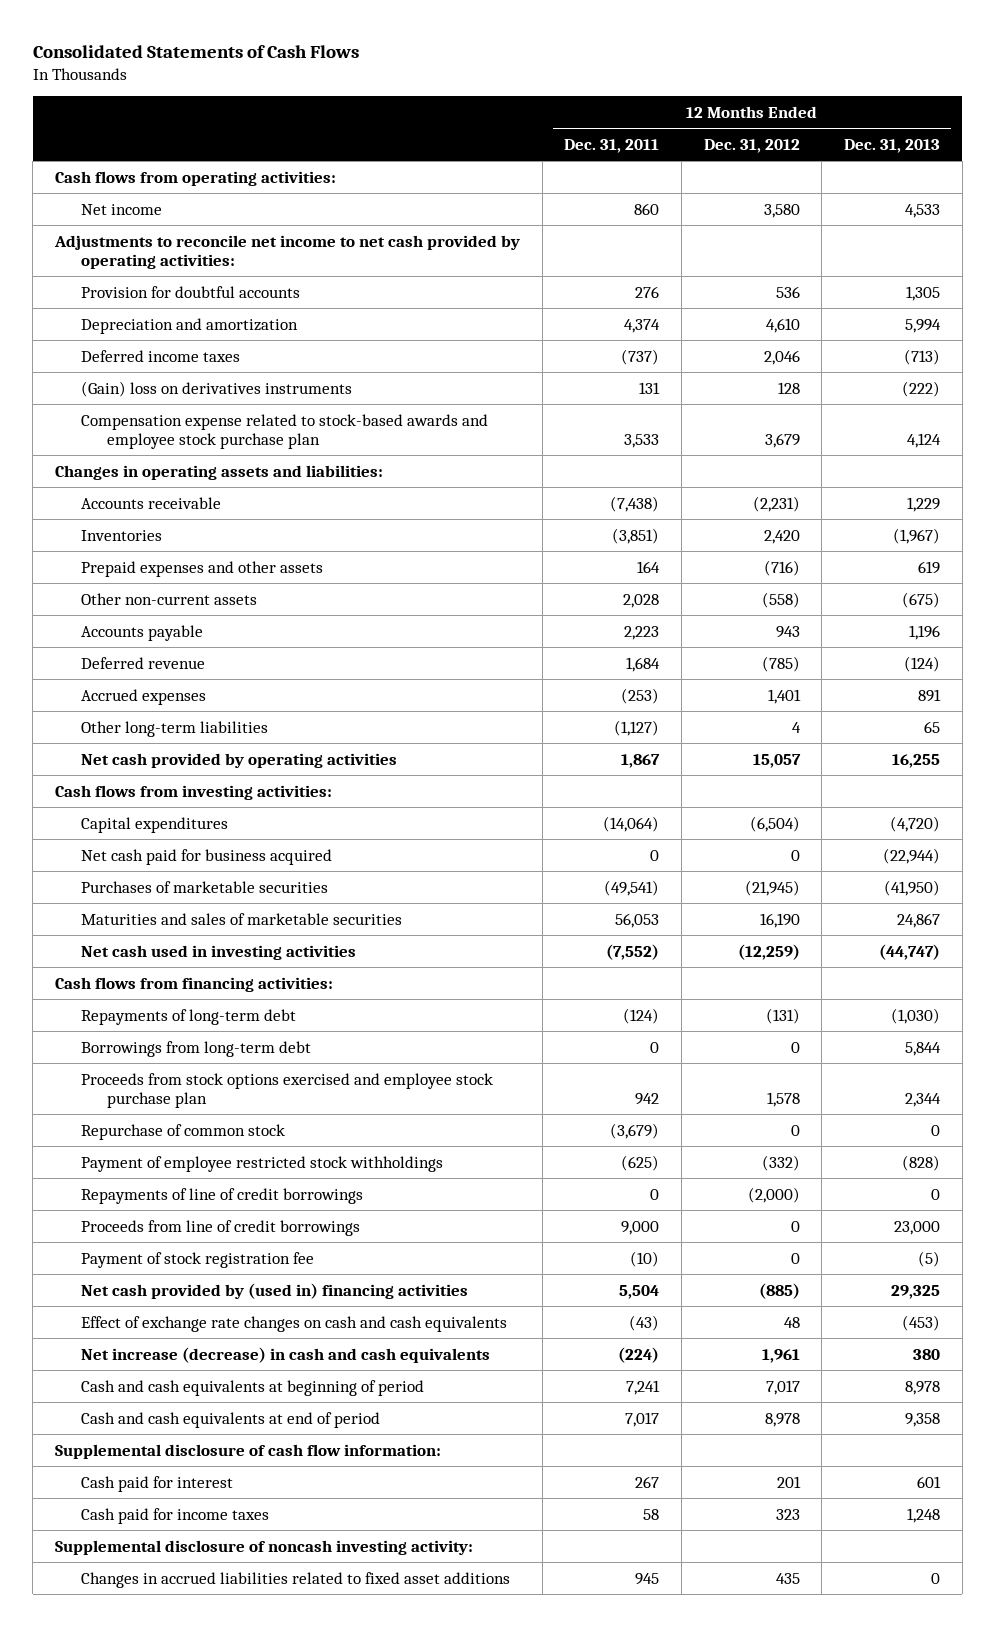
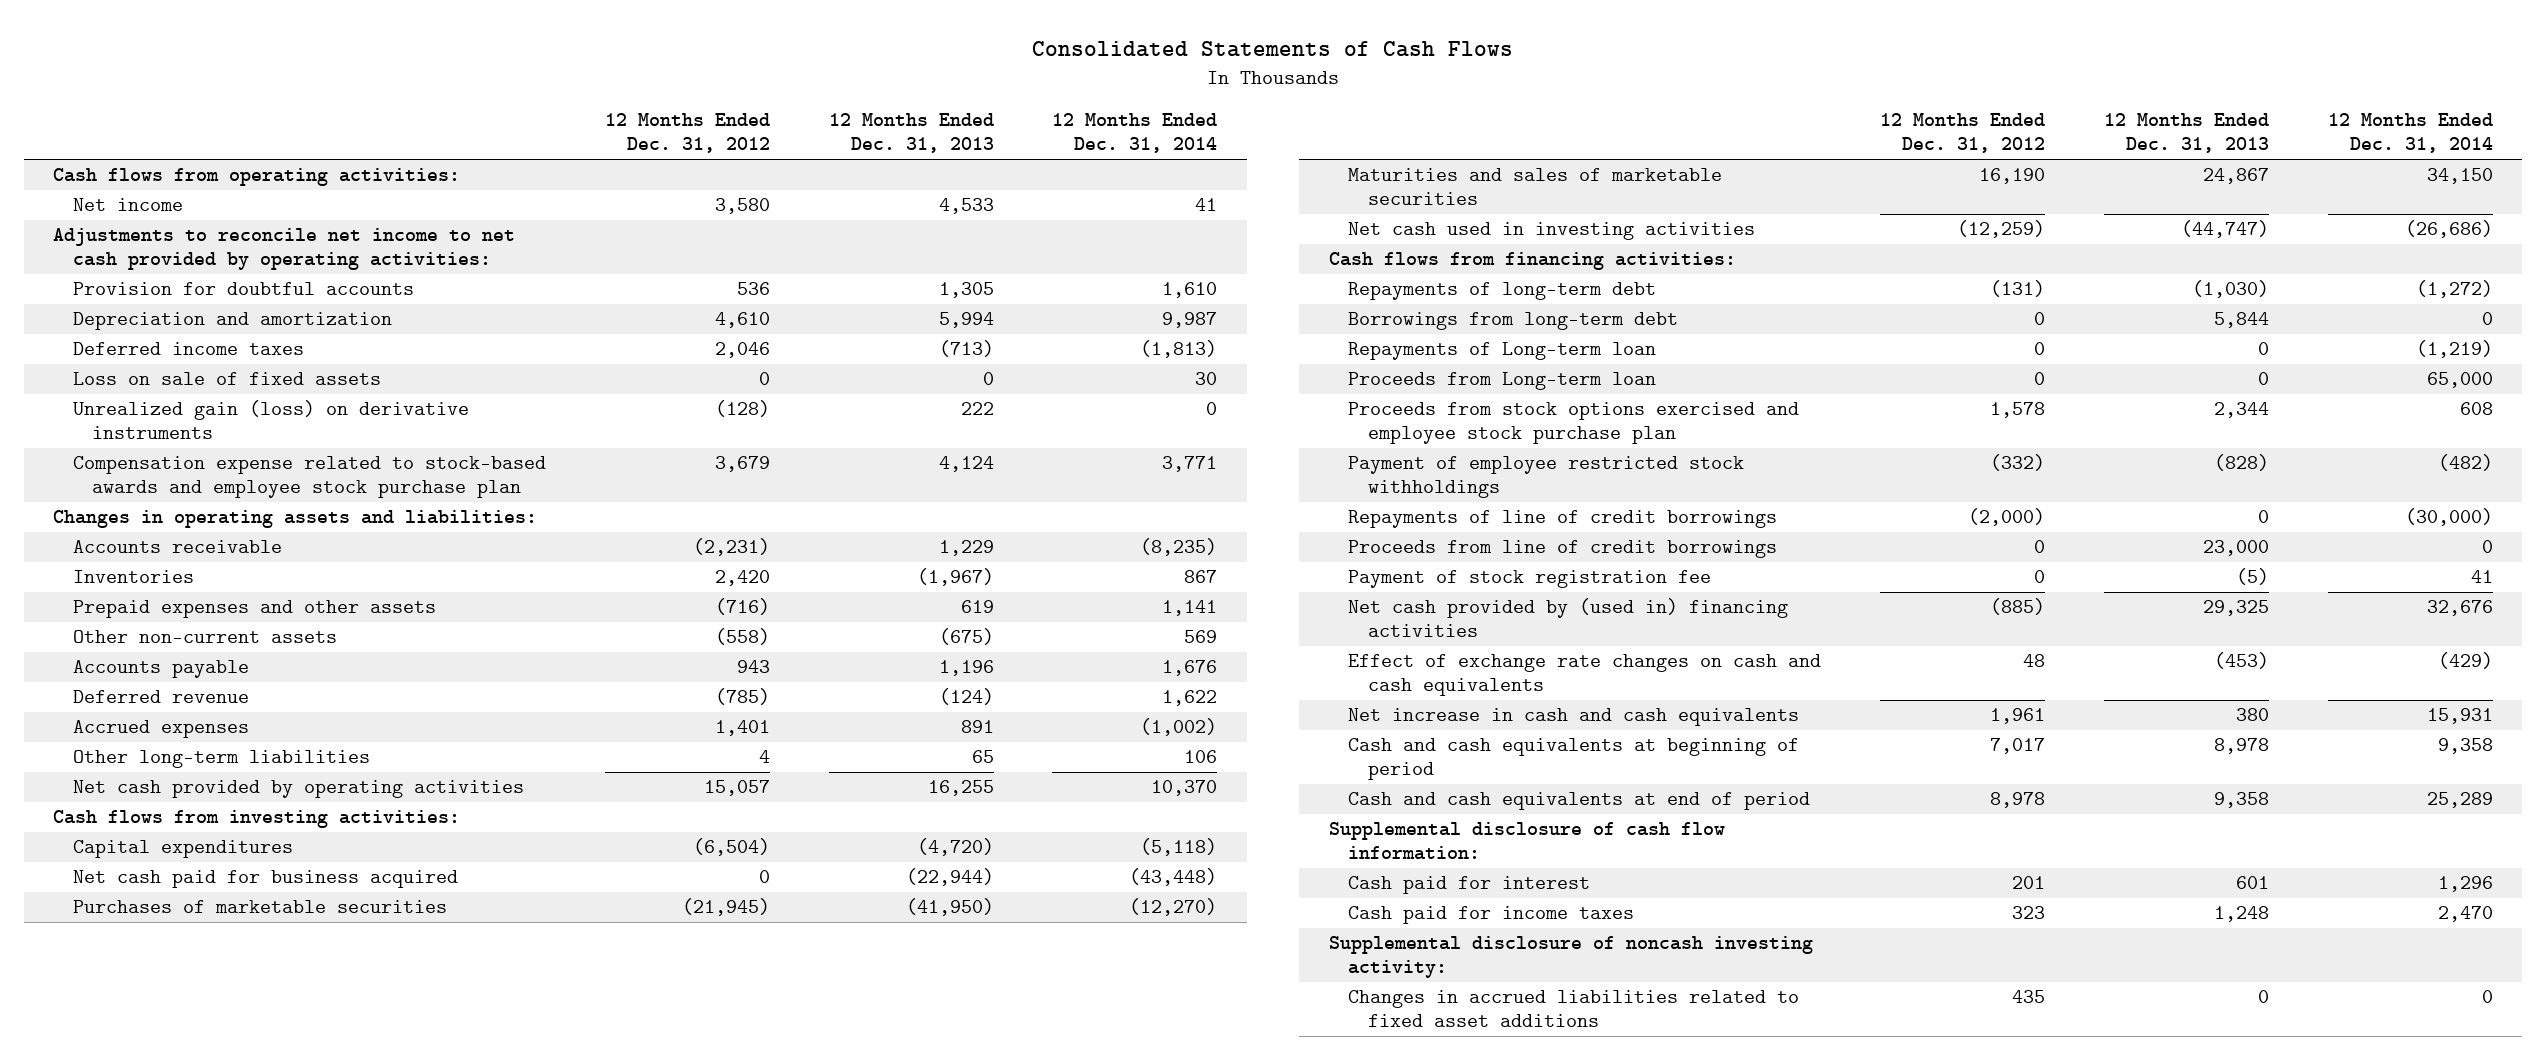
[564,138,660,153] Dec. 31, 2011 -> none
none -> [1052,113,1218,154] 12 Months Ended Dec. 31, 2014
none -> [72,372,381,386] Loss on sale of fixed assets
[80,380,352,397] (Gain) loss on derivatives instruments -> [72,400,469,440] Unrealized gain (loss) on derivative instruments
[777,381,800,394] 128 -> [714,400,770,418] (128)
[902,380,941,397] (222) -> [960,402,994,416] 222
none -> [1348,342,1657,361] Repayments of Long-term loan
none -> [1348,372,1657,391] Proceeds from Long-term loan
[80,1123,285,1140] Repurchase of common stock -> none
[80,1346,490,1363] Net increase (decrease) in cash and cash equivalents -> [1348,708,1800,727] Net increase in cash and cash equivalents

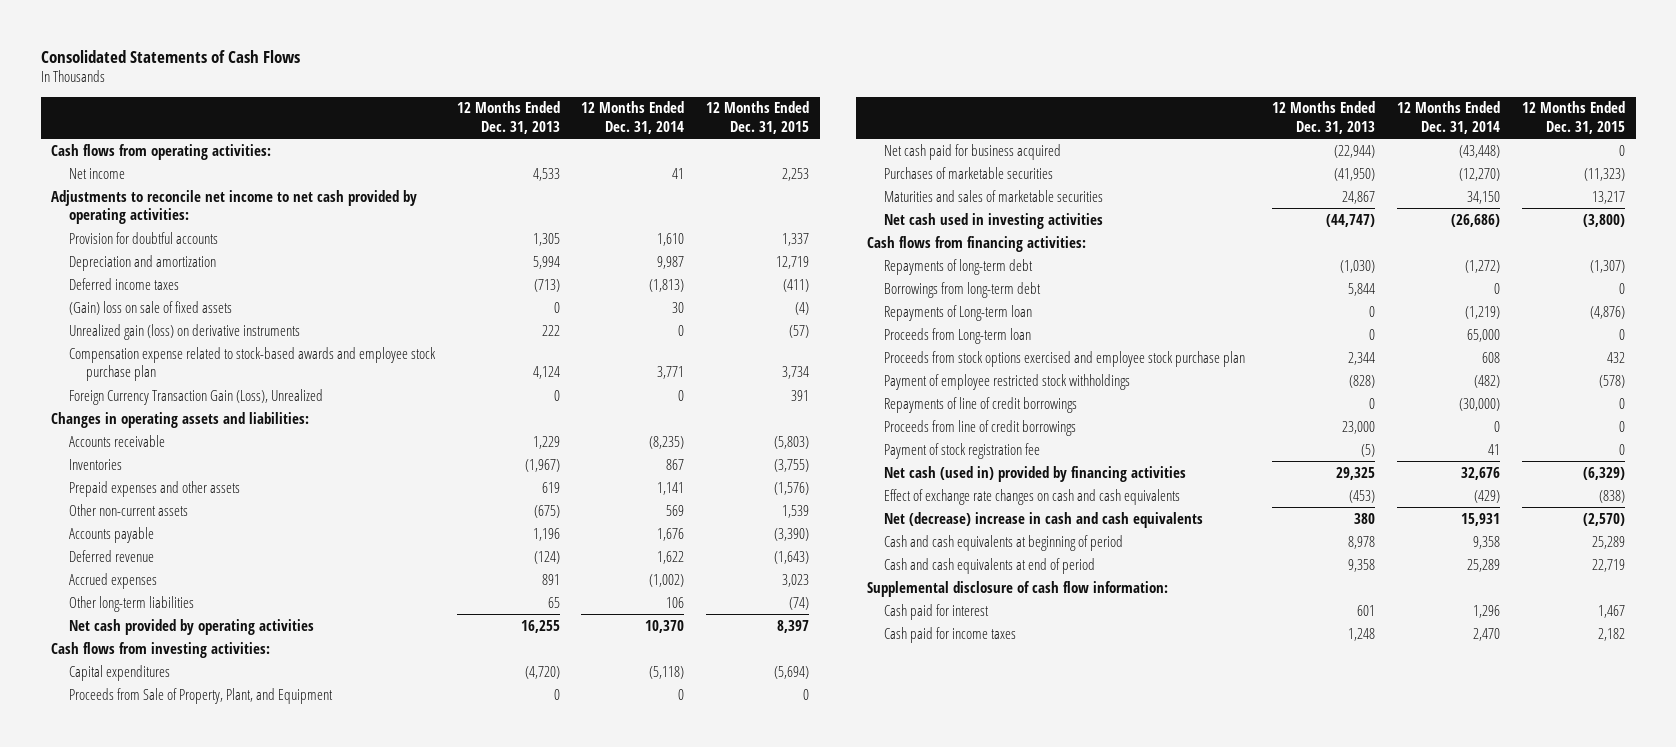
[604,113,770,154] 12 Months Ended Dec. 31, 2012 -> none
none -> [706,101,810,134] 12 Months Ended Dec. 31, 2015
[72,372,381,386] Loss on sale of fixed assets -> [68,300,232,315] (Gain) loss on sale of fixed assets
none -> [68,388,323,405] Foreign Currency Transaction Gain (Loss), Unrealized
none -> [68,687,333,704] Proceeds from Sale of Property, Plant, and Equipment
[1348,598,1789,638] Net cash provided by (used in) financing activities -> [884,465,1187,482] Net cash (used in) provided by financing activities
[1348,708,1800,727] Net increase in cash and cash equivalents -> [884,511,1204,528] Net (decrease) increase in cash and cash equivalents
[1328,936,1813,979] Supplemental disclosure of noncash investing activity: -> none
[1348,990,1800,1028] Changes in accrued liabilities related to fixed asset additions -> none

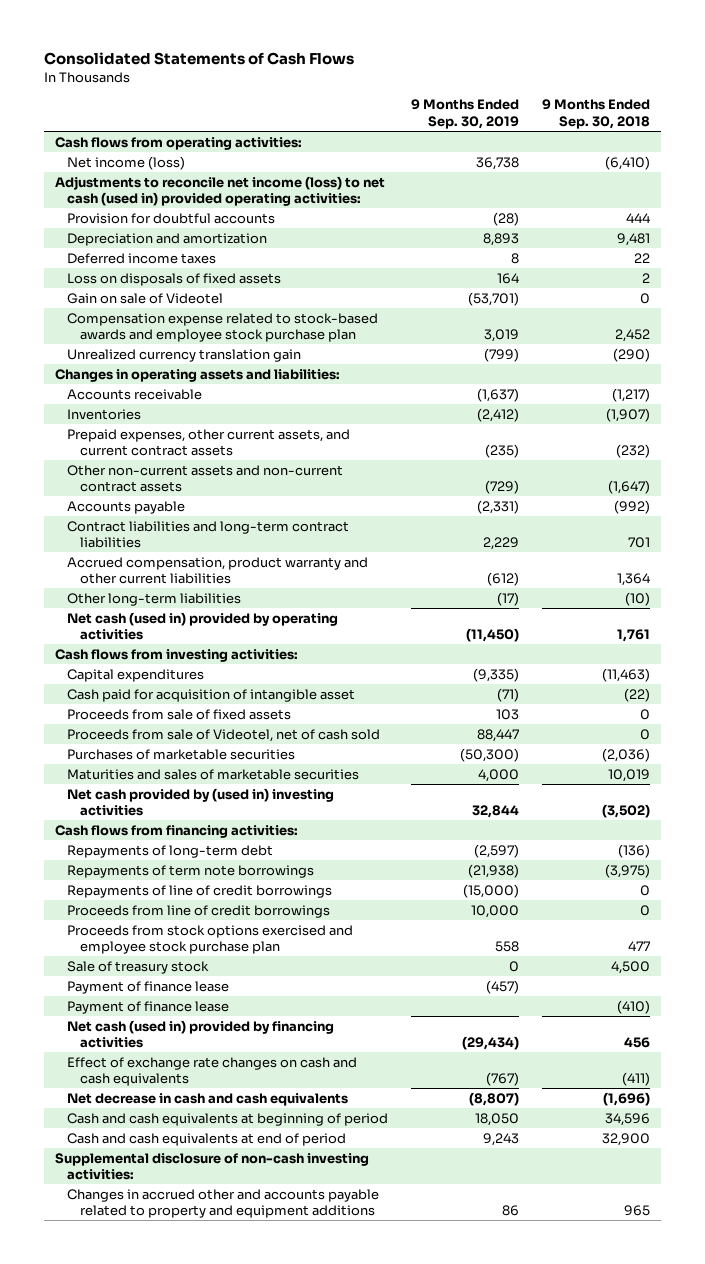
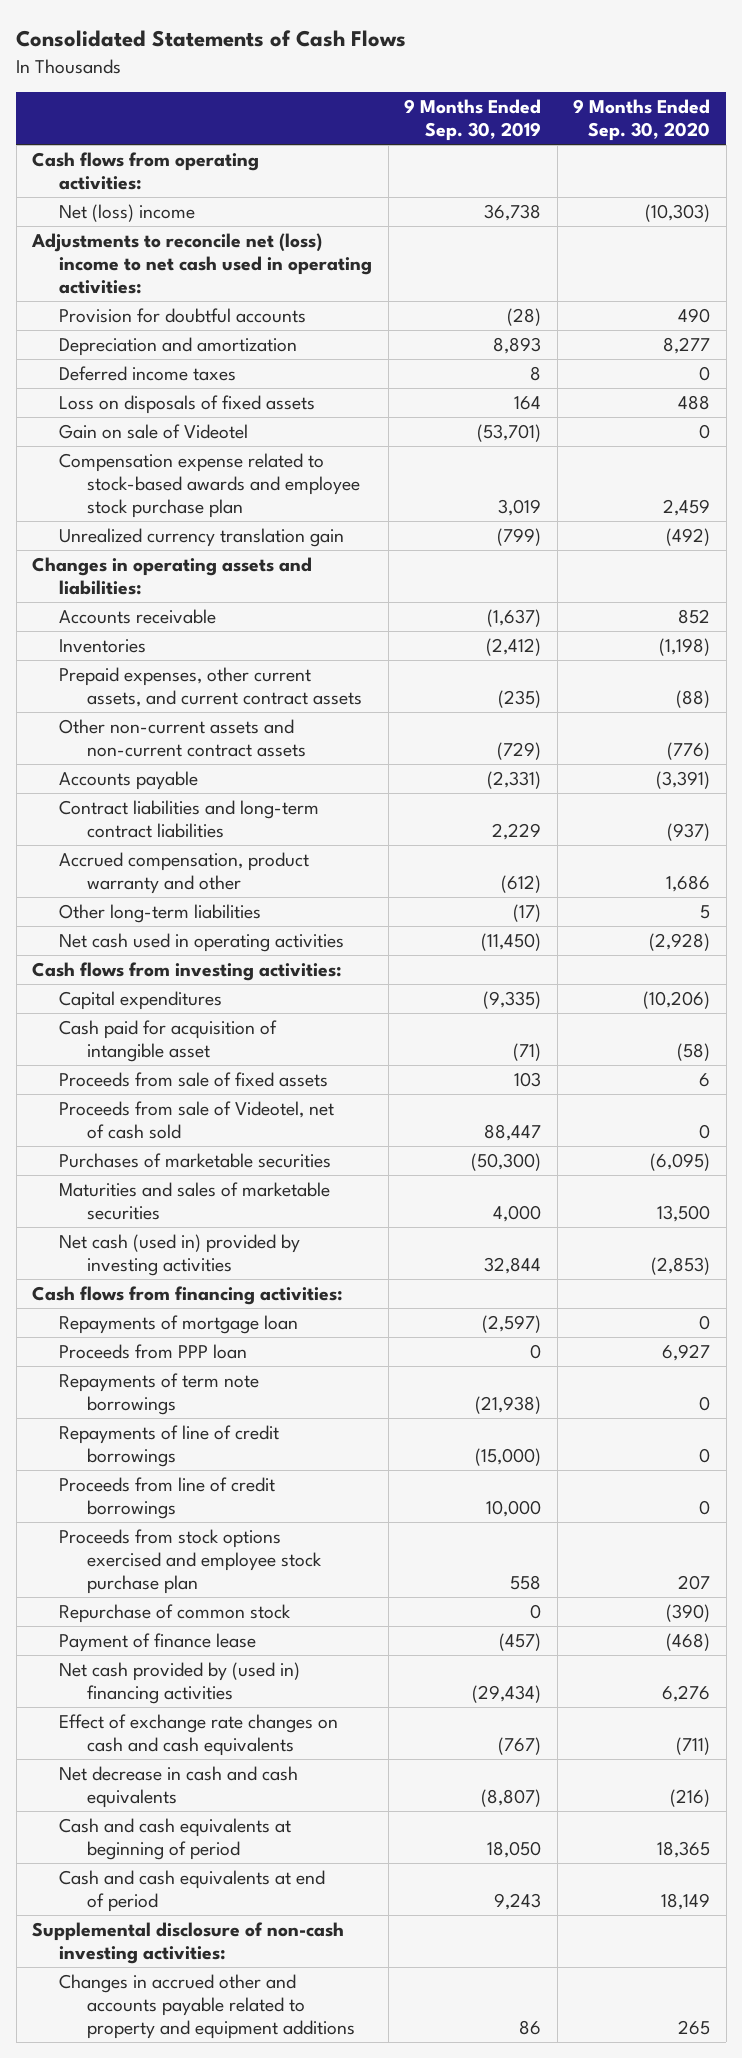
[541,99,650,129] 9 Months Ended Sep. 30, 2018 -> none
none -> [573,99,711,142] 9 Months Ended Sep. 30, 2020
[67,155,186,170] Net income (loss) -> [59,203,196,222] Net (loss) income
[54,175,385,207] Adjustments to reconcile net income (loss) to net cash (used in) provided operating activities: -> [30,232,373,294] Adjustments to reconcile net (loss) income to net cash used in operating activities:
[67,556,369,585] Accrued compensation, product warranty and other current liabilities -> [59,851,310,894] Accrued compensation, product warranty and other
[67,611,339,641] Net cash (used in) provided by operating activities -> [59,932,345,952] Net cash used in operating activities
[67,787,335,817] Net cash provided by (used in) investing activities -> [59,1233,301,1276] Net cash (used in) provided by investing activities
[67,844,274,858] Repayments of long-term debt -> [59,1314,299,1334] Repayments of mortgage loan
none -> [59,1343,248,1359] Proceeds from PPP loan
[67,960,210,974] Sale of treasury stock -> none
none -> [59,1603,292,1623] Repurchase of common stock
[67,1000,230,1014] Payment of finance lease -> none
[67,1019,335,1049] Net cash (used in) provided by financing activities -> [59,1661,301,1704] Net cash provided by (used in) financing activities

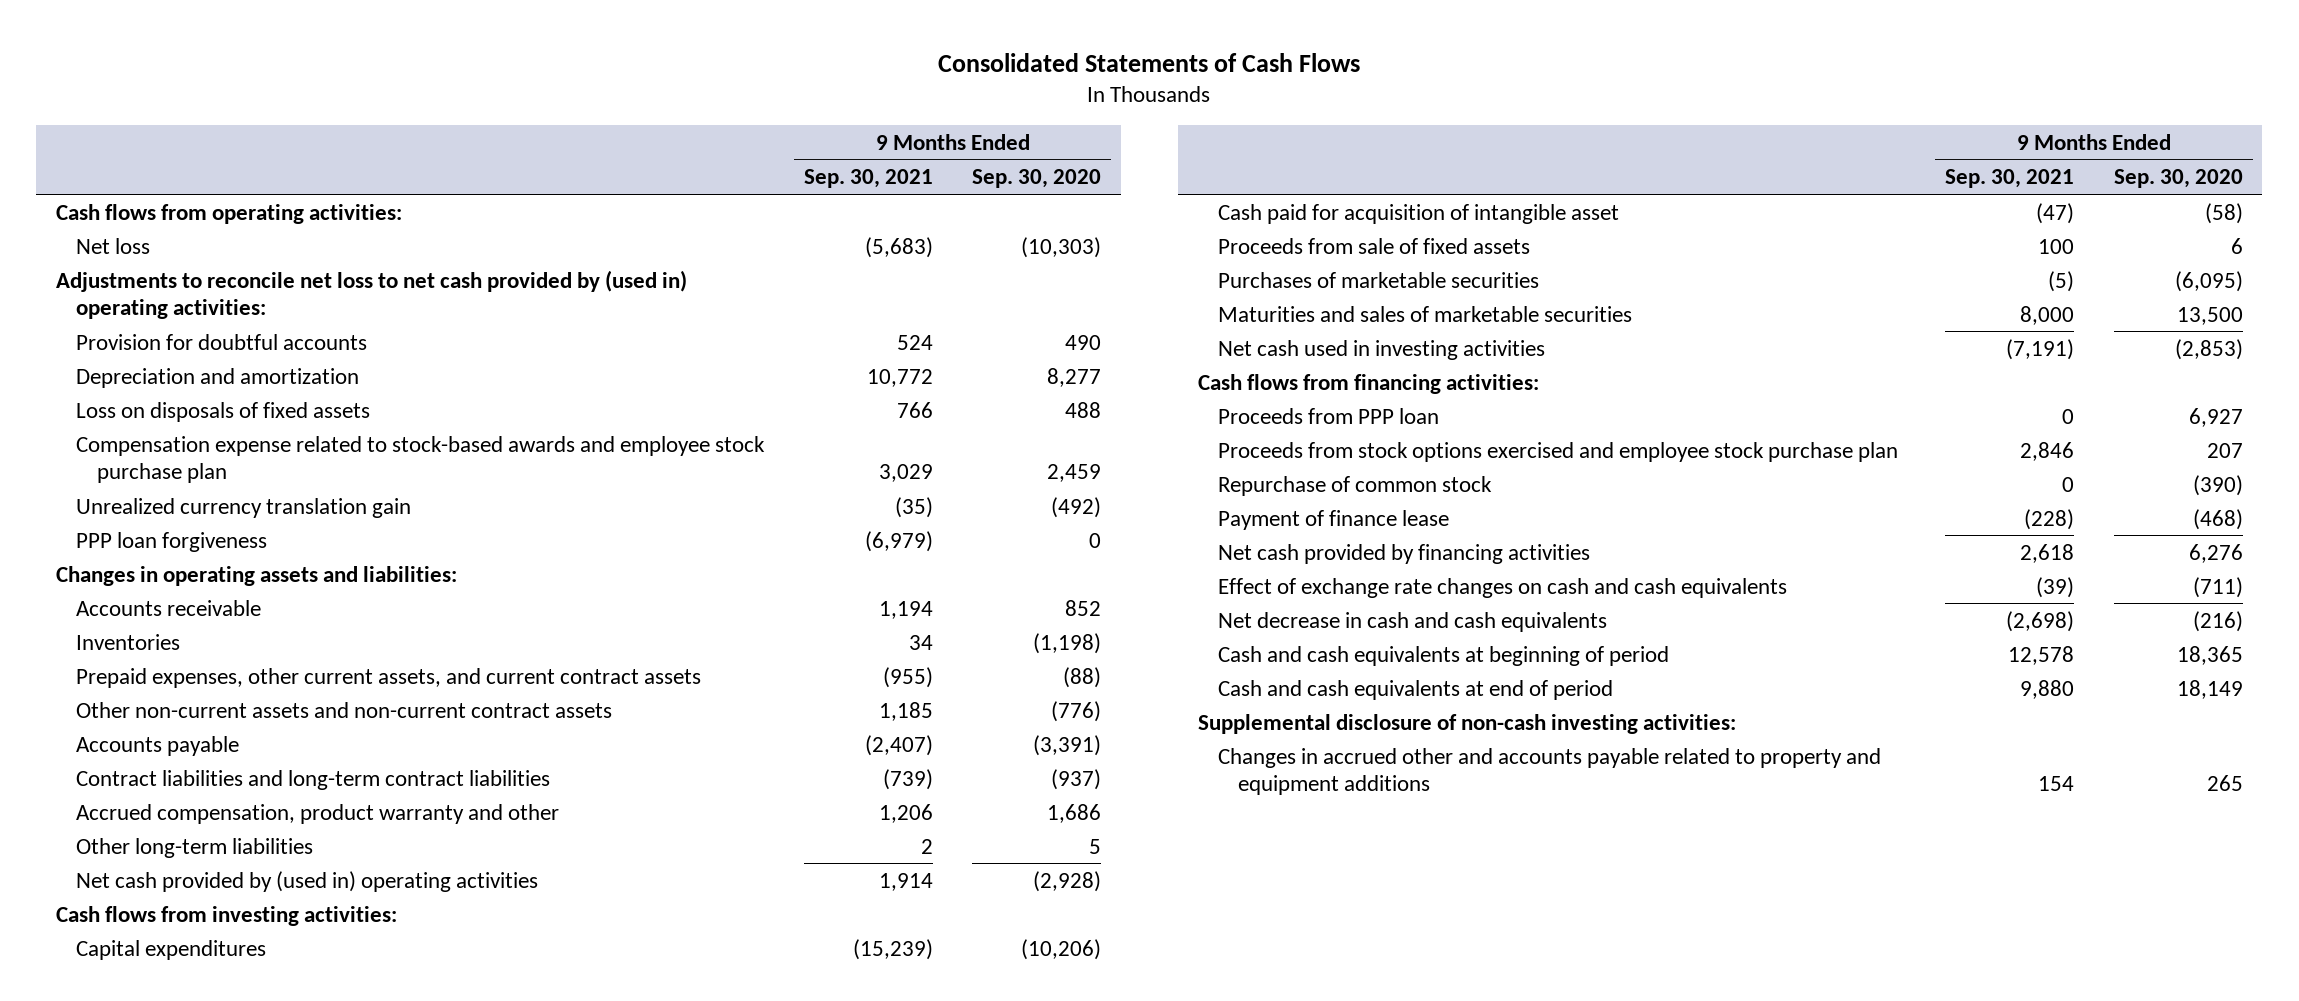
[404,99,542,142] 9 Months Ended Sep. 30, 2019 -> none
none -> [803,169,933,189] Sep. 30, 2021
[59,203,196,222] Net (loss) income -> [76,237,151,254] Net loss
[30,232,373,294] Adjustments to reconcile net (loss) income to net cash used in operating activities: -> [56,269,688,320] Adjustments to reconcile net loss to net cash provided by (used in) operating activities:
[59,365,237,381] Deferred income taxes -> none
[59,423,249,439] Gain on sale of Videotel -> none
none -> [76,531,268,552] PPP loan forgiveness
[59,932,345,952] Net cash used in operating activities -> [76,870,539,892] Net cash provided by (used in) operating activities
[59,1100,335,1139] Proceeds from sale of Videotel, net of cash sold -> none
[59,1233,301,1276] Net cash (used in) provided by investing activities -> [1217,339,1545,360] Net cash used in investing activities
[59,1314,299,1334] Repayments of mortgage loan -> none
[59,1372,260,1415] Repayments of term note borrowings -> none
[59,1424,280,1467] Repayments of line of credit borrowings -> none
[59,1476,276,1519] Proceeds from line of credit borrowings -> none
[59,1661,301,1704] Net cash provided by (used in) financing activities -> [1217,543,1590,564] Net cash provided by financing activities

